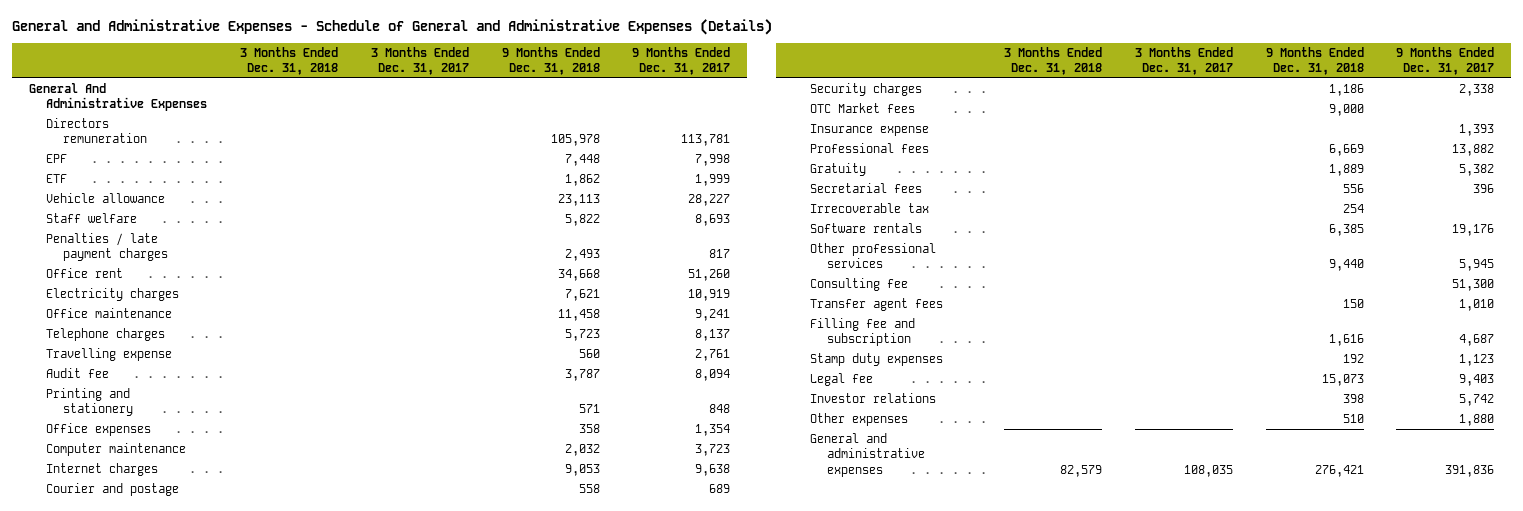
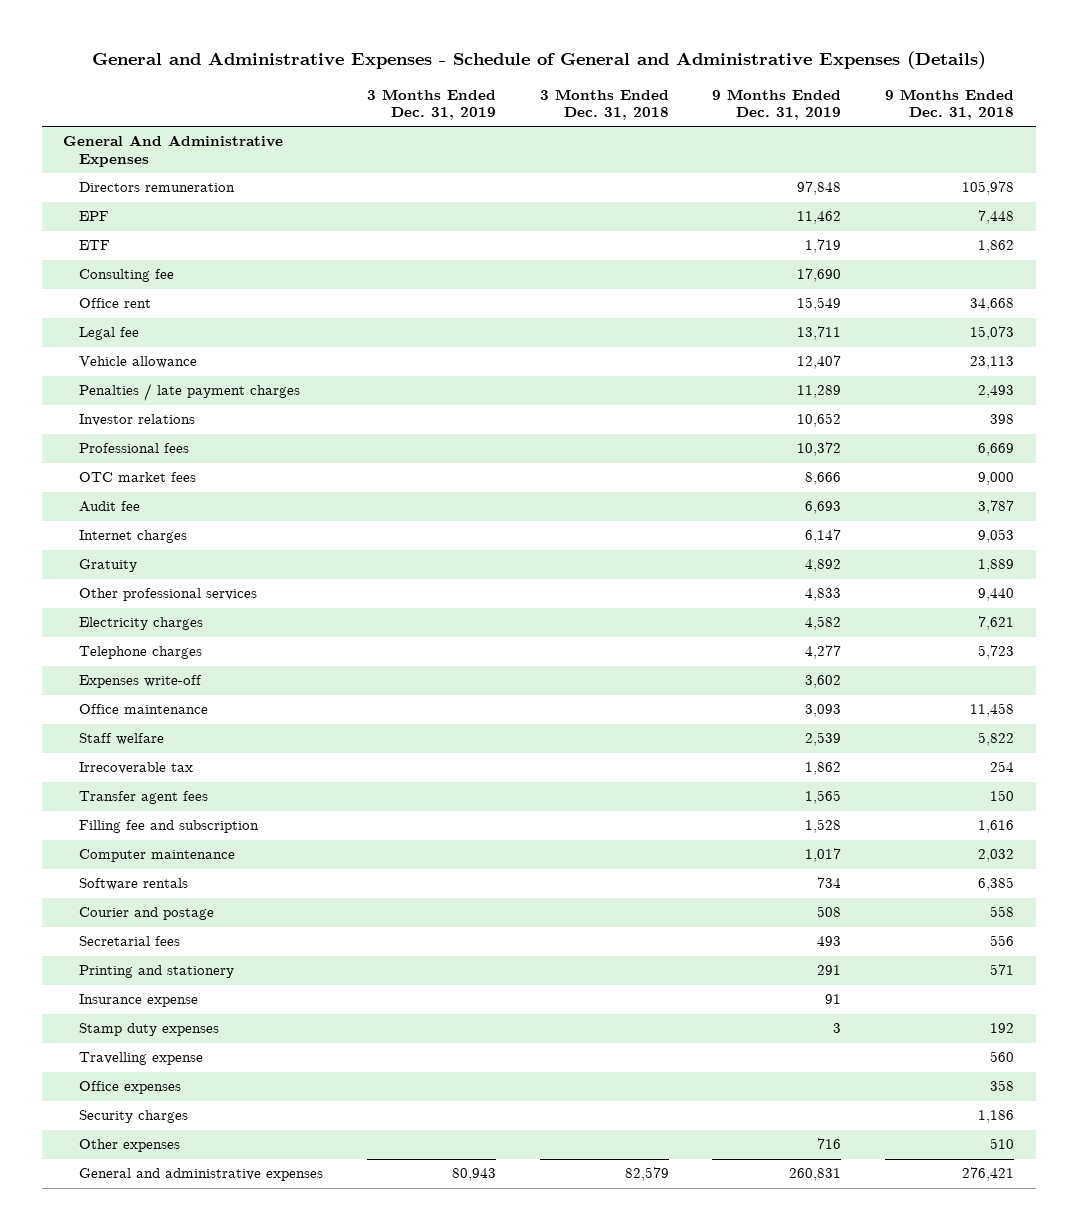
[370,46,469,75] 3 Months Ended Dec. 31, 2017 -> none
[632,46,731,75] 9 Months Ended Dec. 31, 2017 -> none
none -> [367,88,497,121] 3 Months Ended Dec. 31, 2019
none -> [712,88,842,121] 9 Months Ended Dec. 31, 2019
[810,278,909,292] Consulting fee -> [79,269,175,283] Consulting fee
[46,268,124,279] Office rent -> [79,298,152,309] Office rent
[810,373,874,387] Legal fee -> [79,327,140,341] Legal fee
[810,393,937,404] Investor relations -> [79,414,196,427] Investor relations
[810,143,930,154] Professional fees -> [79,443,190,454] Professional fees
none -> [79,472,197,483] OTC market fees
[810,103,916,114] OTC Market fees -> none
[46,288,180,302] Electricity charges -> [79,617,204,631] Electricity charges
[46,328,166,342] Telephone charges -> [79,646,203,660] Telephone charges
none -> [79,675,203,689] Expenses write-off
[46,308,173,319] Office maintenance -> [79,704,209,715] Office maintenance
[46,213,138,224] Staff welfare -> [79,733,165,746] Staff welfare
[810,203,930,214] Irrecoverable tax -> [79,762,194,775] Irrecoverable tax
[46,443,187,457] Computer maintenance -> [79,849,236,863] Computer maintenance
[810,223,923,234] Software rentals -> [79,878,189,891] Software rentals
[46,483,180,497] Courier and postage -> [79,907,215,921] Courier and postage
[810,183,923,194] Secretarial fees -> [79,936,181,947] Secretarial fees
[46,388,134,417] Printing and stationery -> [79,965,235,979] Printing and stationery
[810,124,930,137] Insurance expense -> [79,994,199,1008] Insurance expense
[46,348,173,362] Travelling expense -> [79,1052,204,1066] Travelling expense
[46,423,152,437] Office expenses -> [79,1081,182,1095] Office expenses
[810,83,923,97] Security charges -> [79,1110,189,1124] Security charges

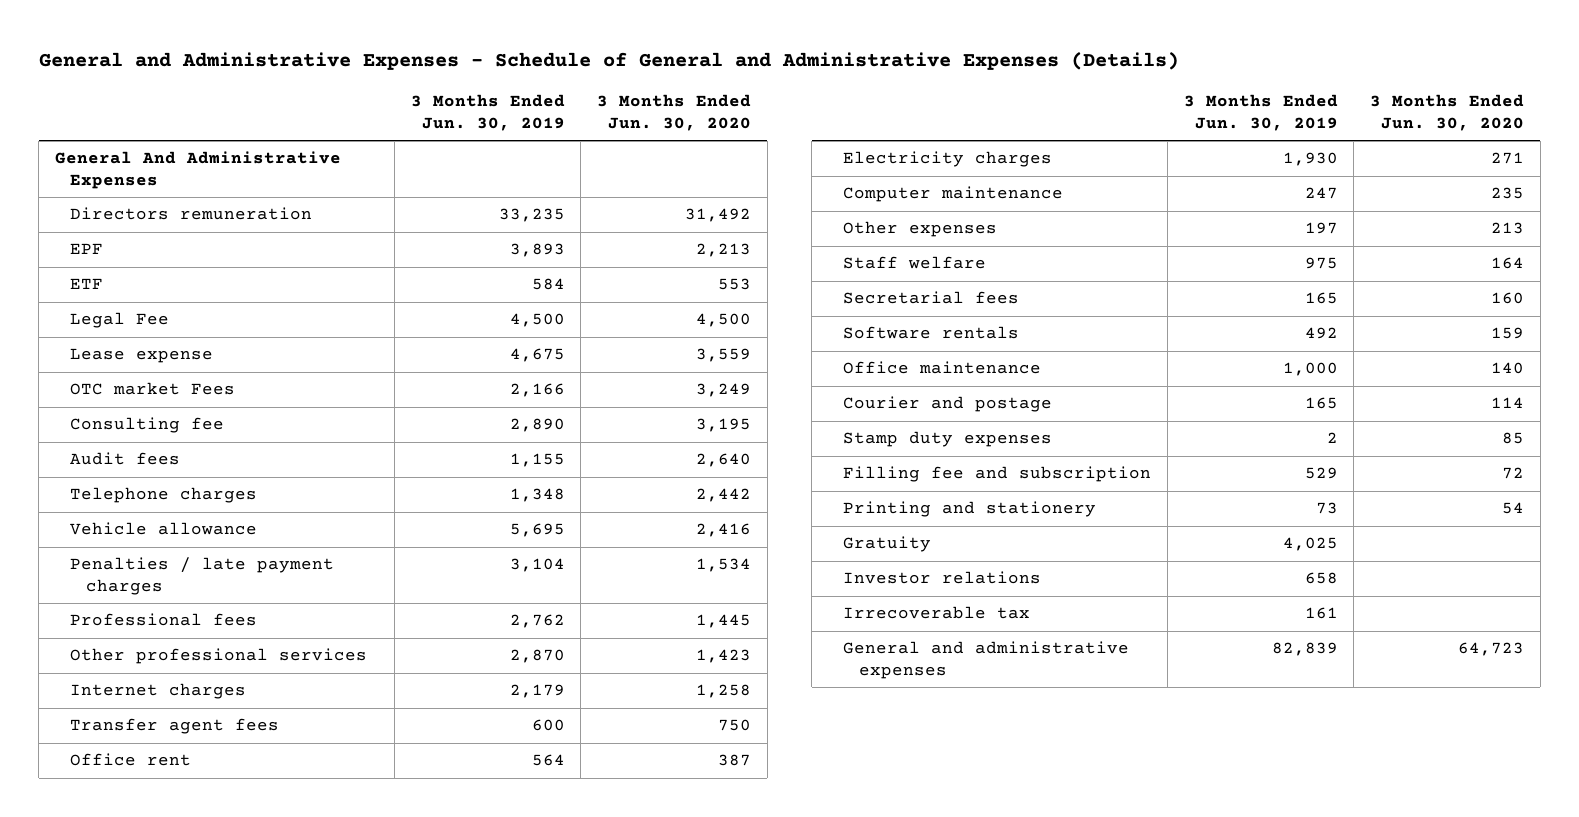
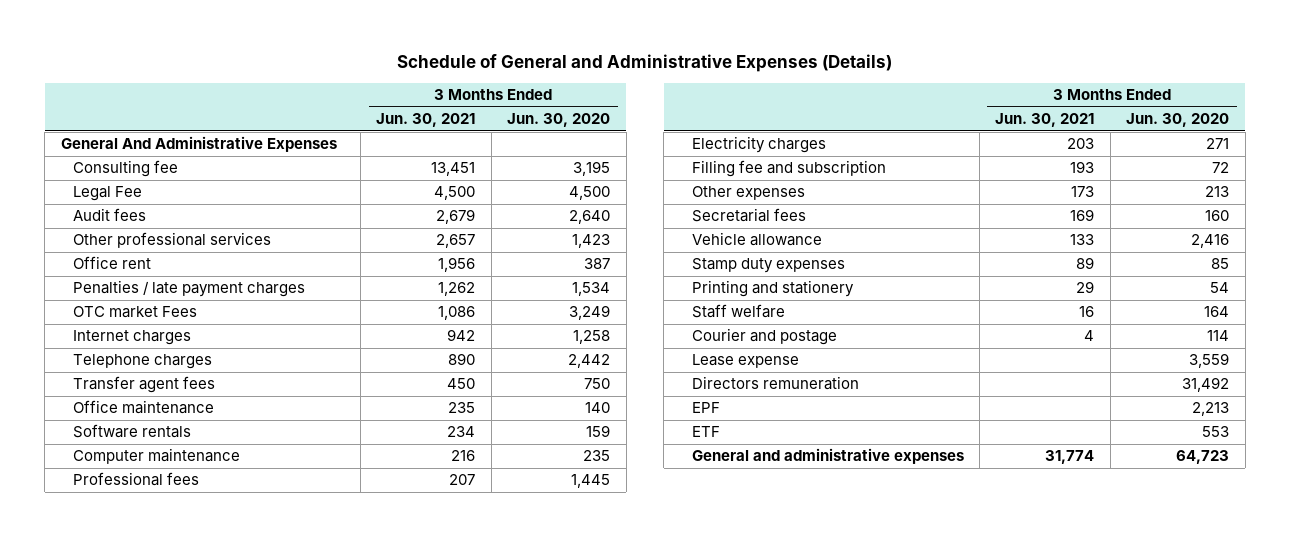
[38,52,1179,71] General and Administrative Expenses - Schedule of General and Administrative Expenses (Details) -> [396,54,892,73] Schedule of General and Administrative Expenses (Details)
[410,94,565,132] 3 Months Ended Jun. 30, 2019 -> none
none -> [376,113,476,128] Jun. 30, 2021
[70,312,170,329] Legal Fee -> [72,186,142,202] Legal Fee
[70,753,192,767] Office rent -> [72,256,151,270] Office rent
[70,557,335,596] Penalties / late payment charges -> [72,280,305,298] Penalties / late payment charges
[70,382,236,396] OTC market Fees -> [72,306,197,319] OTC market Fees
[70,487,258,504] Telephone charges -> [72,354,212,370] Telephone charges
[843,361,1042,375] Office maintenance -> [72,400,214,415] Office maintenance
[843,326,1020,340] Software rentals -> [72,424,191,439] Software rentals
[70,613,258,627] Professional fees -> [72,472,199,487] Professional fees
[843,151,1053,168] Electricity charges -> [691,136,826,154] Electricity charges
[843,466,1152,483] Filling fee and subscription -> [691,160,886,178] Filling fee and subscription
[70,522,258,536] Vehicle allowance -> [691,232,822,247] Vehicle allowance
[843,536,932,553] Gratuity -> none
[843,571,1042,585] Investor relations -> none
[843,606,1031,620] Irrecoverable tax -> none
[843,256,987,270] Staff welfare -> [691,304,785,319] Staff welfare
[843,396,1053,413] Courier and postage -> [691,328,837,346] Courier and postage
[70,348,214,364] Lease expense -> [691,354,799,369] Lease expense
[70,207,313,221] Directors remuneration -> [691,376,859,391] Directors remuneration
[70,243,104,255] EPF -> [691,402,720,414] EPF
[70,278,104,290] ETF -> [691,426,720,438] ETF

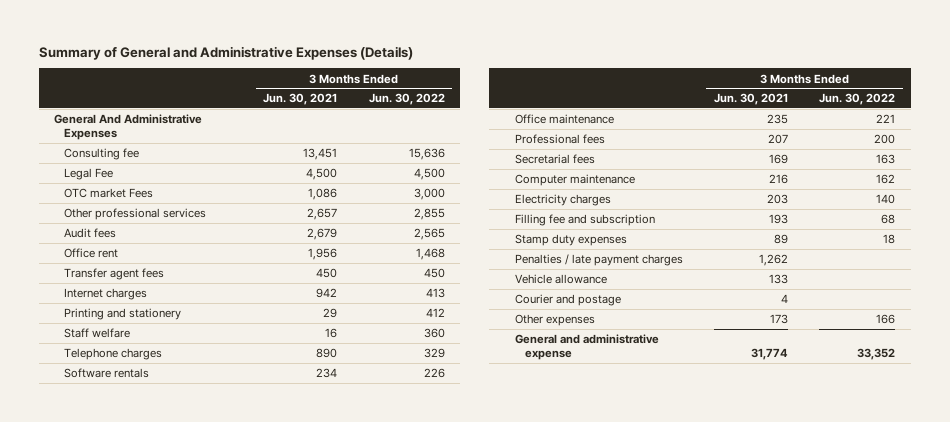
[396,54,892,73] Schedule of General and Administrative Expenses (Details) -> [38,45,413,60] Summary of General and Administrative Expenses (Details)
[507,113,611,128] Jun. 30, 2020 -> none
none -> [368,93,445,106] Jun. 30, 2022
[72,306,197,319] OTC market Fees -> [64,188,154,199] OTC market Fees
[72,208,146,222] Audit fees -> [64,228,117,239] Audit fees
[72,376,215,394] Transfer agent fees -> [64,268,165,281] Transfer agent fees
[691,280,854,298] Printing and stationery -> [64,308,182,321] Printing and stationery
[691,304,785,319] Staff welfare -> [64,328,131,339] Staff welfare
[72,400,214,415] Office maintenance -> [514,114,614,125] Office maintenance
[691,208,806,223] Secretarial fees -> [514,154,595,165] Secretarial fees
[72,448,240,465] Computer maintenance -> [514,174,635,187] Computer maintenance
[72,280,305,298] Penalties / late payment charges -> [514,254,683,267] Penalties / late payment charges
[691,232,822,247] Vehicle allowance -> [514,274,607,285] Vehicle allowance
[691,354,799,369] Lease expense -> none
[691,376,859,391] Directors remuneration -> none
[691,402,720,414] EPF -> none
[691,426,720,438] ETF -> none
[691,186,805,201] Other expenses -> [514,314,595,327] Other expenses
[691,448,964,465] General and administrative expenses -> [514,334,659,361] General and administrative expense

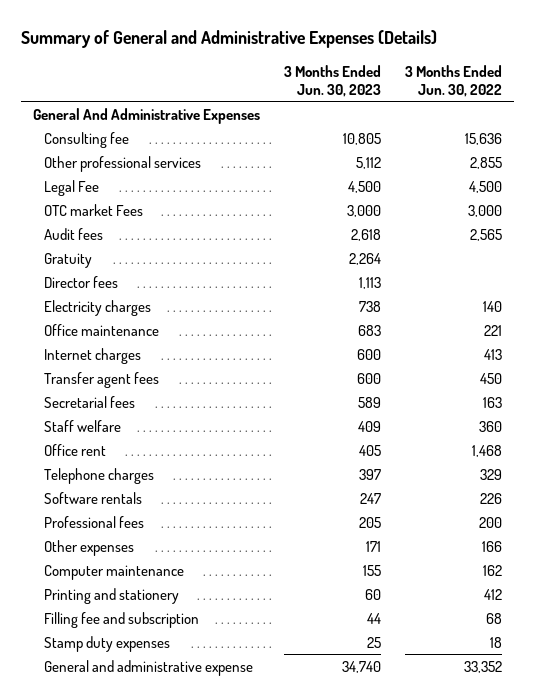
[263,93,338,106] Jun. 30, 2021 -> none
none -> [283,64,381,97] 3 Months Ended Jun. 30, 2023
[64,208,207,221] Other professional services -> [44,155,202,172] Other professional services
none -> [44,252,93,268] Gratuity
none -> [44,275,119,288] Director fees
[514,194,611,207] Electricity charges -> [44,299,152,316] Electricity charges
[514,114,614,125] Office maintenance -> [44,323,160,336] Office maintenance
[64,268,165,281] Transfer agent fees -> [44,371,160,388] Transfer agent fees
[514,154,595,165] Secretarial fees -> [44,395,136,408] Secretarial fees
[64,248,119,259] Office rent -> [44,443,107,456] Office rent
[514,314,595,327] Other expenses -> [44,539,135,556] Other expenses
[64,308,182,321] Printing and stationery -> [44,587,180,604] Printing and stationery
[514,254,683,267] Penalties / late payment charges -> none
[514,274,607,285] Vehicle allowance -> none
[514,294,621,307] Courier and postage -> none

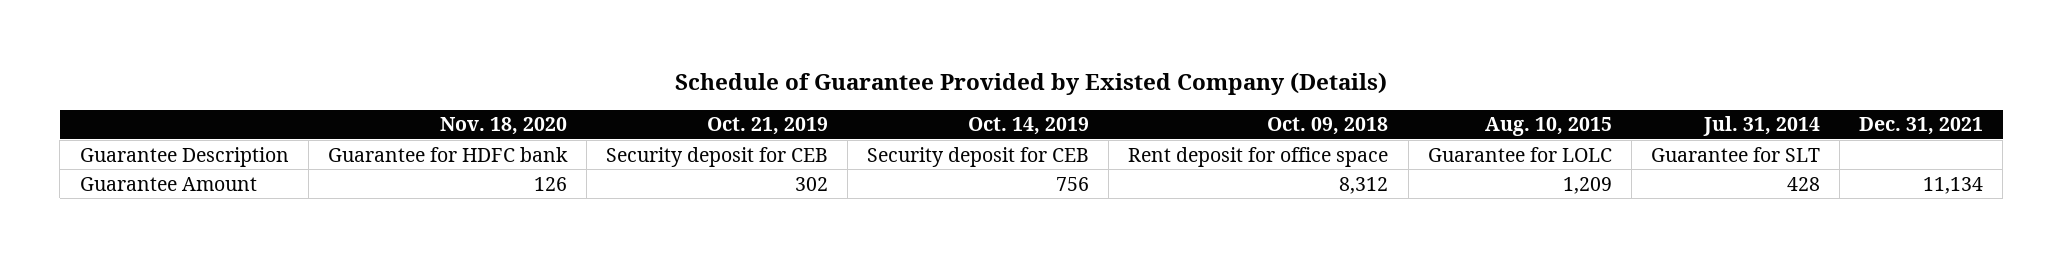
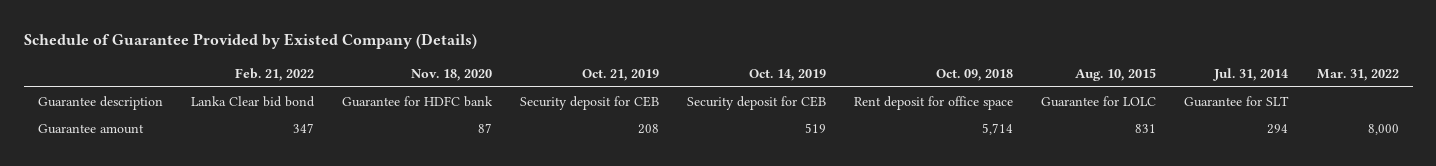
[1859,117,1984,136] Dec. 31, 2021 -> none
none -> [234,67,314,81] Feb. 21, 2022
none -> [1316,68,1399,81] Mar. 31, 2022
[79,146,289,167] Guarantee Description -> [37,96,163,111] Guarantee description
[79,176,257,191] Guarantee Amount -> [37,124,144,135] Guarantee amount
[533,176,567,191] 126 -> [477,123,492,134] 87
[795,176,829,191] 302 -> [637,124,659,135] 208
[1056,176,1090,191] 756 -> [805,123,827,134] 519
[1339,176,1389,194] 8,312 -> [982,123,1014,136] 5,714
[1562,176,1612,194] 1,209 -> [1135,124,1157,134] 831
[1786,176,1820,191] 428 -> [1267,124,1289,135] 294

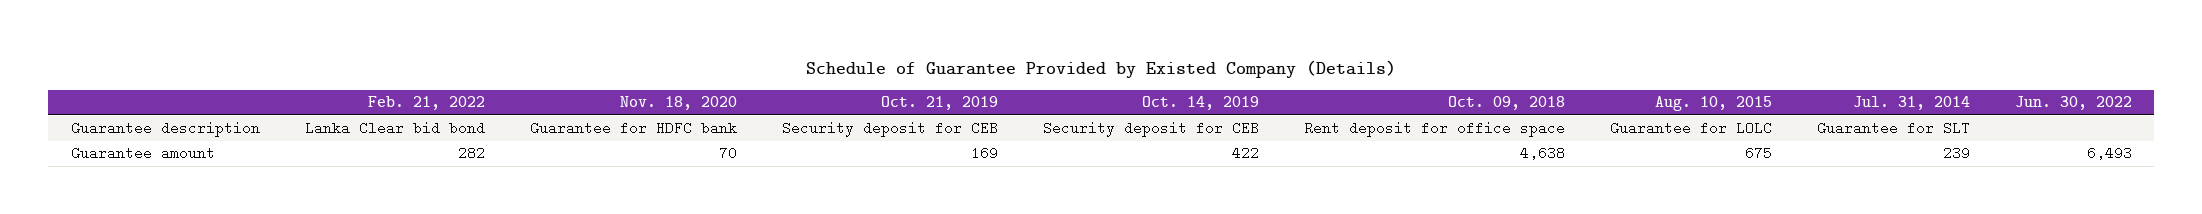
[1316,68,1399,81] Mar. 31, 2022 -> none
none -> [2014,96,2132,111] Jun. 30, 2022
[292,123,314,134] 347 -> [457,146,485,161] 282
[477,123,492,134] 87 -> [718,146,737,161] 70
[637,124,659,135] 208 -> [970,146,998,161] 169
[805,123,827,134] 519 -> [1231,146,1259,161] 422
[982,123,1014,136] 5,714 -> [1519,146,1565,161] 4,638
[1135,124,1157,134] 831 -> [1744,146,1772,161] 675
[1267,124,1289,135] 294 -> [1942,146,1970,161] 239

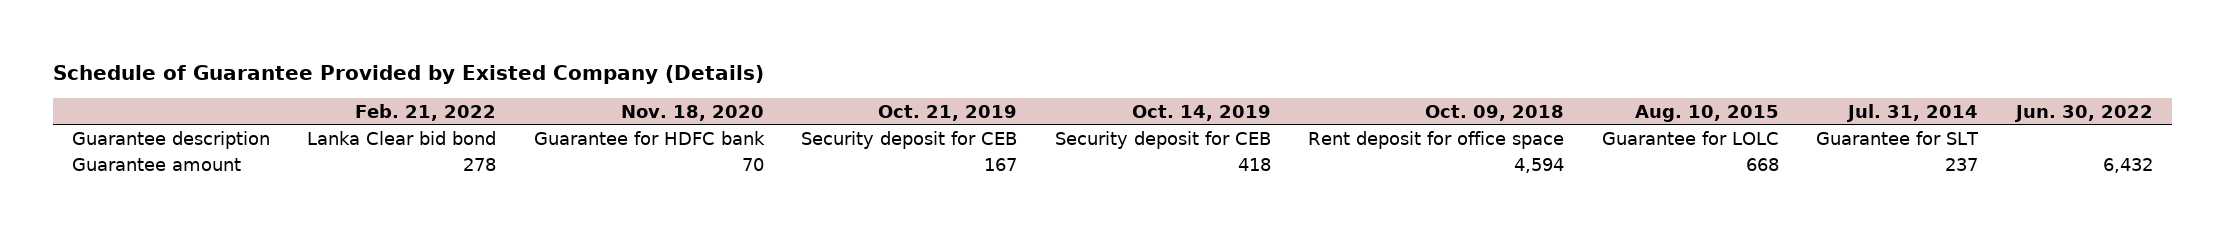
[457,146,485,161] 282 -> [463,157,497,171] 278
[970,146,998,161] 169 -> [984,157,1018,171] 167
[1231,146,1259,161] 422 -> [1237,157,1271,171] 418
[1519,146,1565,161] 4,638 -> [1514,157,1565,173] 4,594
[1744,146,1772,161] 675 -> [1745,157,1779,171] 668
[1942,146,1970,161] 239 -> [1945,157,1979,171] 237
[2086,146,2132,161] 6,493 -> [2102,157,2153,173] 6,432

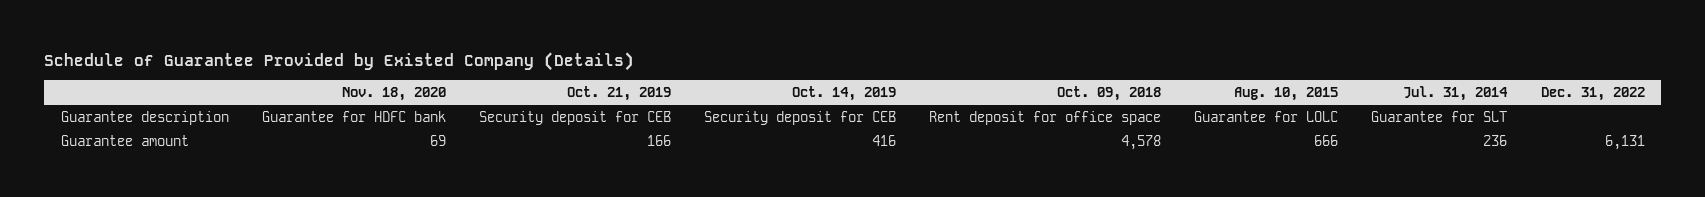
[355,103,497,121] Feb. 21, 2022 -> none
[2013,104,2153,122] Jun. 30, 2022 -> none
none -> [1540,87,1645,102] Dec. 31, 2022
[741,157,764,171] 70 -> [429,135,446,147] 69
[984,157,1018,171] 167 -> [647,135,672,147] 166
[1237,157,1271,171] 418 -> [872,135,897,147] 416
[1514,157,1565,173] 4,594 -> [1121,135,1162,151] 4,578
[1745,157,1779,171] 668 -> [1314,135,1339,147] 666
[1945,157,1979,171] 237 -> [1483,135,1508,147] 236

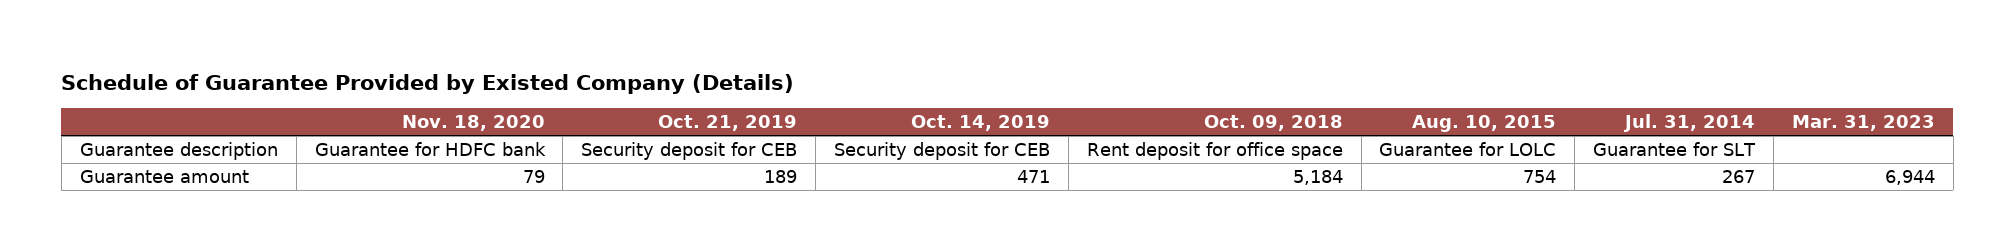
[1540,87,1645,102] Dec. 31, 2022 -> none
none -> [1791,115,1935,132] Mar. 31, 2023
[429,135,446,147] 69 -> [522,170,545,184] 79
[647,135,672,147] 166 -> [764,170,798,184] 189
[872,135,897,147] 416 -> [1016,170,1050,184] 471
[1121,135,1162,151] 4,578 -> [1292,170,1343,186] 5,184
[1314,135,1339,147] 666 -> [1523,170,1557,184] 754
[1483,135,1508,147] 236 -> [1722,170,1756,184] 267

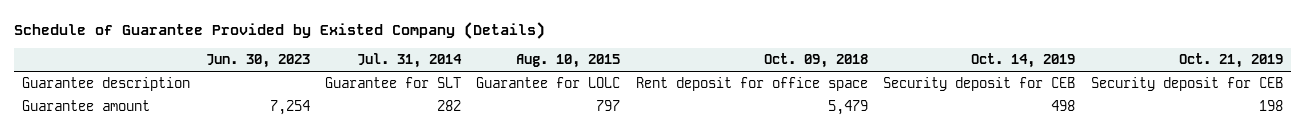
[401,115,545,132] Nov. 18, 2020 -> none
[1791,115,1935,132] Mar. 31, 2023 -> none
none -> [205,54,310,69] Jun. 30, 2023
[764,170,798,184] 189 -> [1258,100,1283,112] 198
[1016,170,1050,184] 471 -> [1051,100,1076,112] 498
[1292,170,1343,186] 5,184 -> [827,100,868,116] 5,479
[1523,170,1557,184] 754 -> [596,100,621,112] 797
[1722,170,1756,184] 267 -> [436,100,461,112] 282

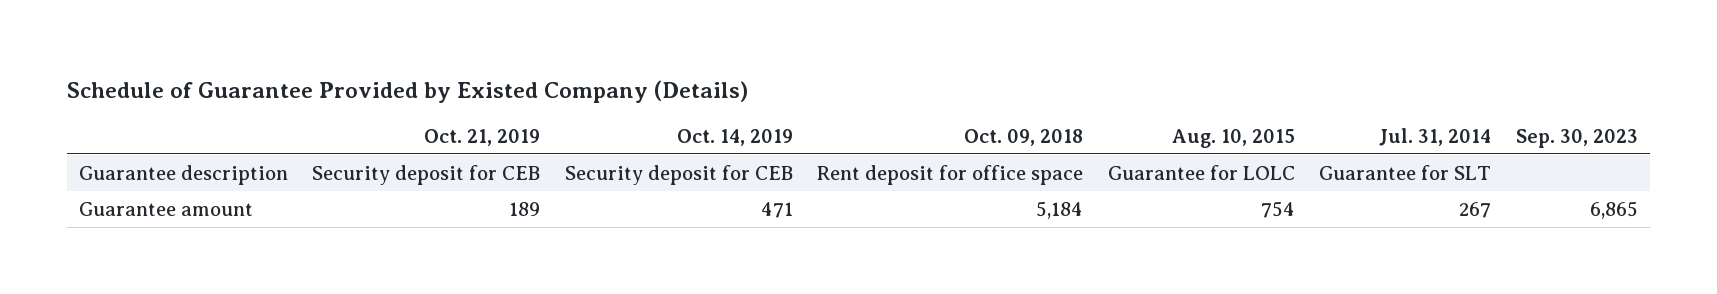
[205,54,310,69] Jun. 30, 2023 -> none
none -> [1515,128,1638,148] Sep. 30, 2023
[436,100,461,112] 282 -> [1459,201,1492,218] 267
[596,100,621,112] 797 -> [1260,200,1295,218] 754
[827,100,868,116] 5,479 -> [1036,200,1084,219] 5,184
[1051,100,1076,112] 498 -> [760,201,793,218] 471
[1258,100,1283,112] 198 -> [509,201,541,216] 189

